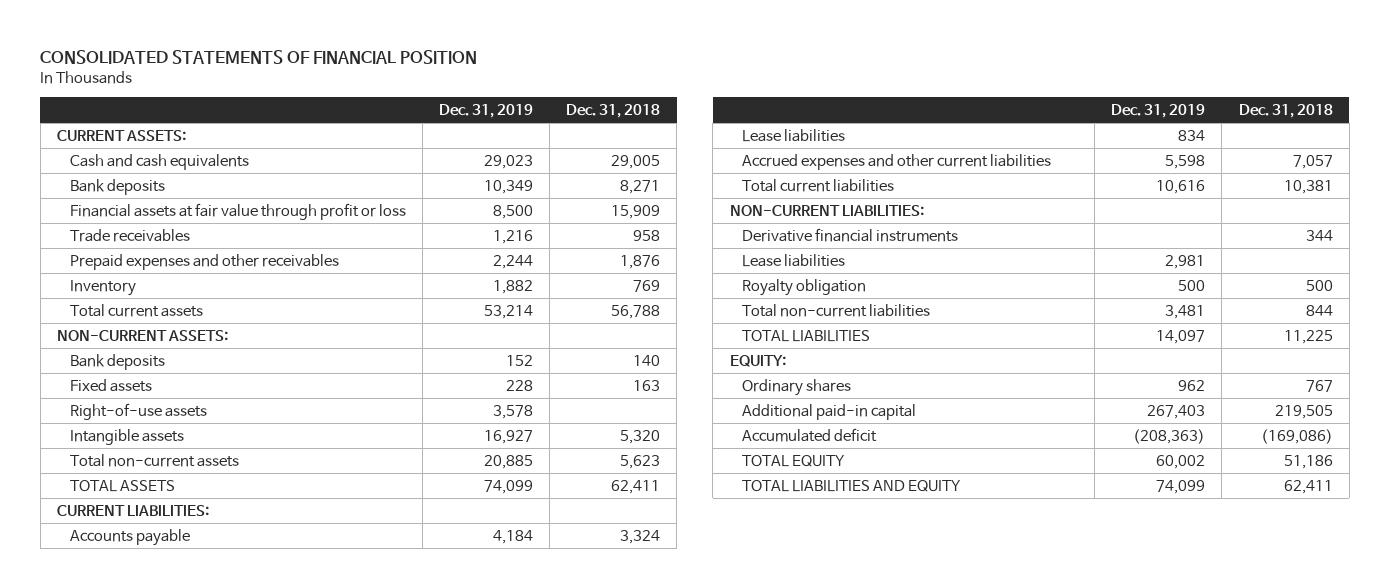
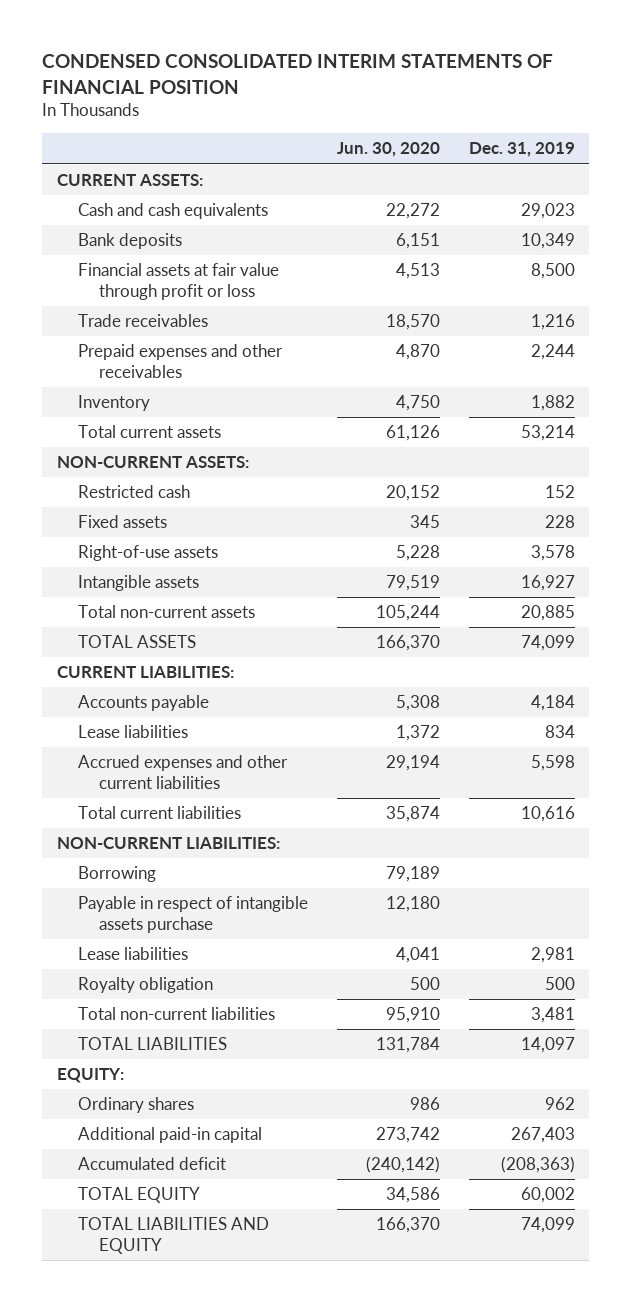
[40,50,478,65] CONSOLIDATED STATEMENTS OF FINANCIAL POSITION -> [42,54,554,94] CONDENSED CONSOLIDATED INTERIM STATEMENTS OF FINANCIAL POSITION
[566,103,661,118] Dec. 31, 2018 -> none
none -> [336,142,440,158] Jun. 30, 2020
[69,353,165,370] Bank deposits -> [77,485,190,499] Restricted cash
[742,227,959,242] Derivative financial instruments -> none
none -> [77,866,156,883] Borrowing
none -> [77,896,308,933] Payable in respect of intangible assets purchase

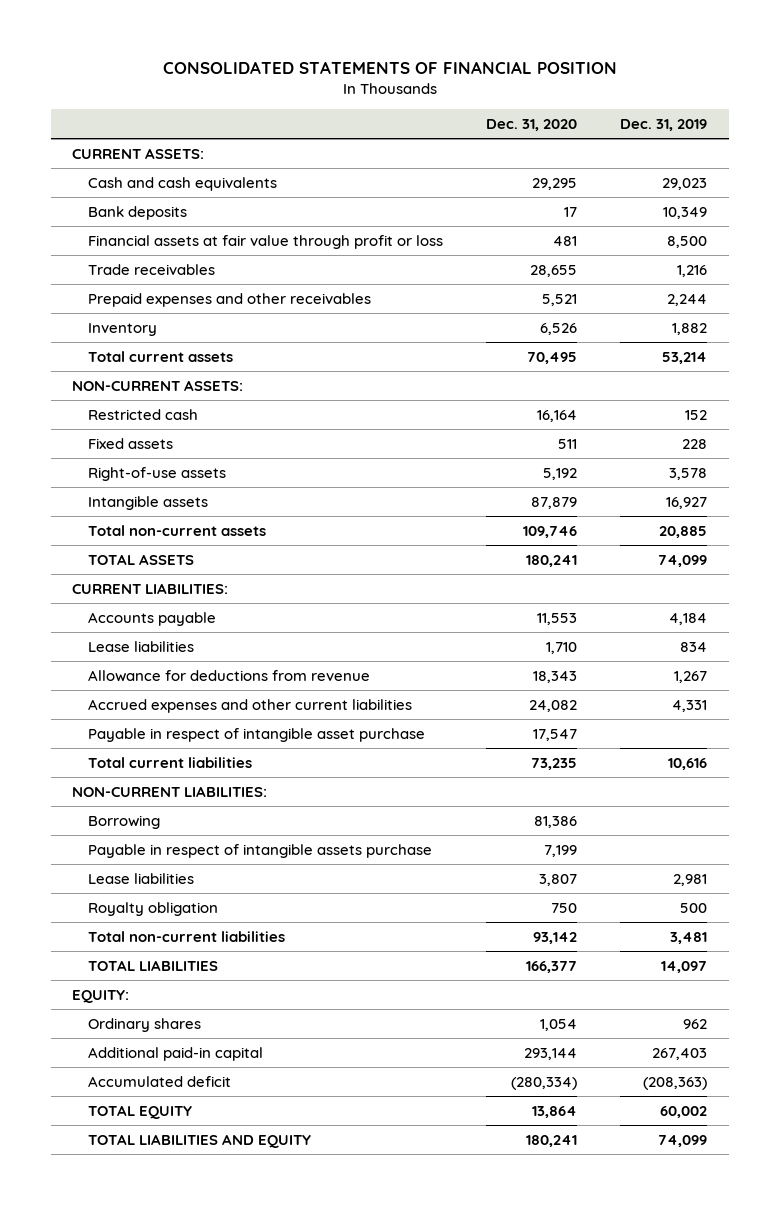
[42,54,554,94] CONDENSED CONSOLIDATED INTERIM STATEMENTS OF FINANCIAL POSITION -> [162,60,617,74] CONSOLIDATED STATEMENTS OF FINANCIAL POSITION
[336,142,440,158] Jun. 30, 2020 -> none
none -> [486,118,578,131] Dec. 31, 2020
none -> [88,669,371,682] Allowance for deductions from revenue
[530,755,575,772] 5,598 -> [672,699,708,712] 4,331
none -> [88,727,426,742] Payable in respect of intangible asset purchase

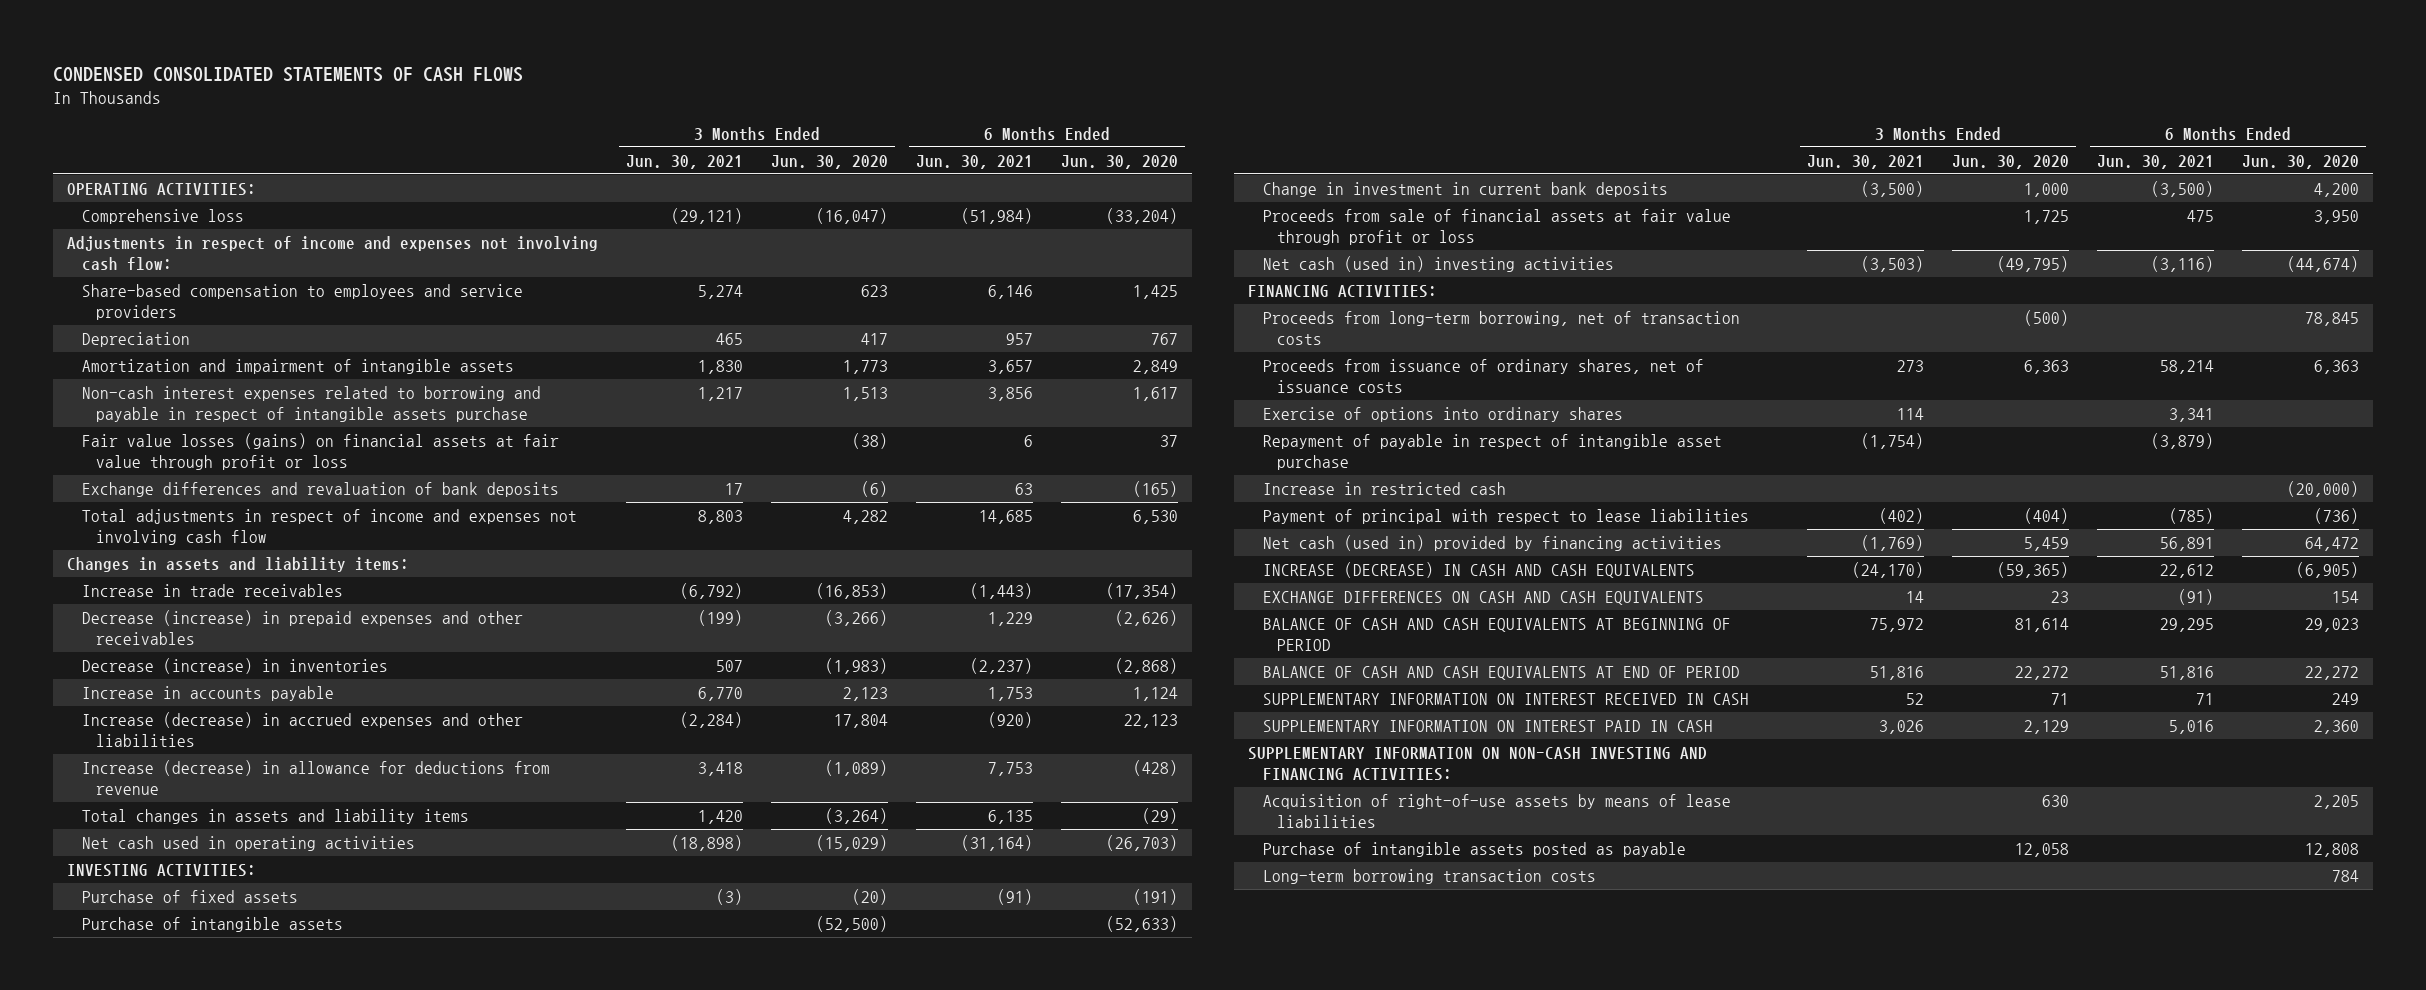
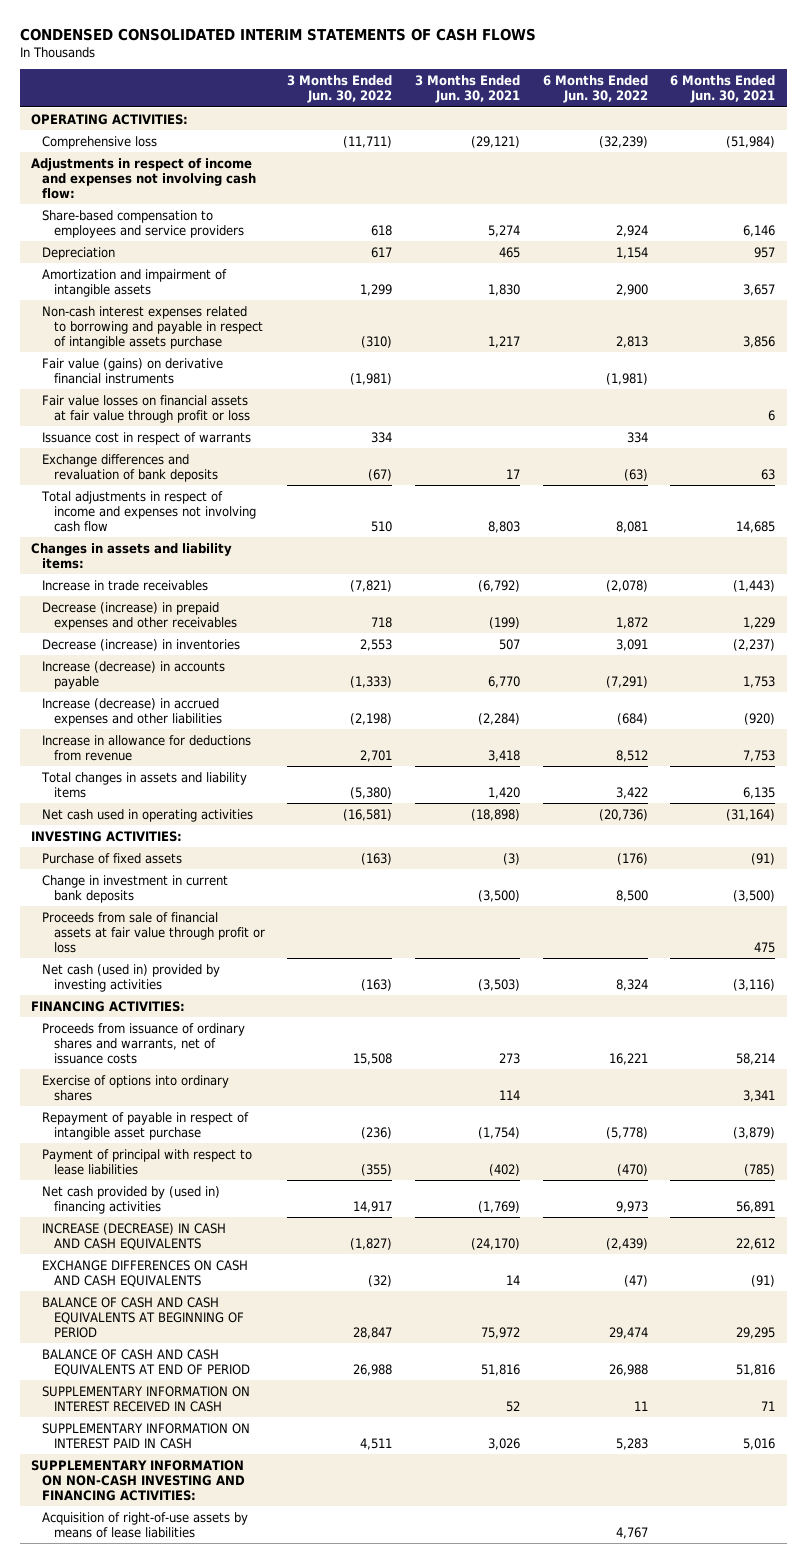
[53,66,524,82] CONDENSED CONSOLIDATED STATEMENTS OF CASH FLOWS -> [19,27,536,41] CONDENSED CONSOLIDATED INTERIM STATEMENTS OF CASH FLOWS
[770,154,888,169] Jun. 30, 2020 -> none
[1060,154,1178,169] Jun. 30, 2020 -> none
none -> [287,75,393,104] 3 Months Ended Jun. 30, 2022
none -> [542,75,648,104] 6 Months Ended Jun. 30, 2022
none -> [42,357,224,384] Fair value (gains) on derivative financial instruments
[81,432,559,470] Fair value losses (gains) on financial assets at fair value through profit or loss -> [42,394,250,423] Fair value losses on financial assets at fair value through profit or loss
none -> [42,431,252,445] Issuance cost in respect of warrants
[81,685,334,701] Increase in accounts payable -> [42,660,226,689] Increase (decrease) in accounts payable
[81,759,550,795] Increase (decrease) in allowance for deductions from revenue -> [42,734,252,761] Increase in allowance for deductions from revenue
[81,916,343,932] Purchase of intangible assets -> none
[1262,255,1614,272] Net cash (used in) investing activities -> [42,963,221,992] Net cash (used in) provided by investing activities
[1262,310,1740,345] Proceeds from long-term borrowing, net of transaction costs -> none
[1262,358,1704,393] Proceeds from issuance of ordinary shares, net of issuance costs -> [42,1022,246,1064] Proceeds from issuance of ordinary shares and warrants, net of issuance costs
[1262,481,1506,495] Increase in restricted cash -> none
[1262,534,1722,551] Net cash (used in) provided by financing activities -> [42,1185,221,1214] Net cash provided by (used in) financing activities
[1262,841,1686,857] Purchase of intangible assets posted as payable -> none
[1262,868,1596,884] Long-term borrowing transaction costs -> none

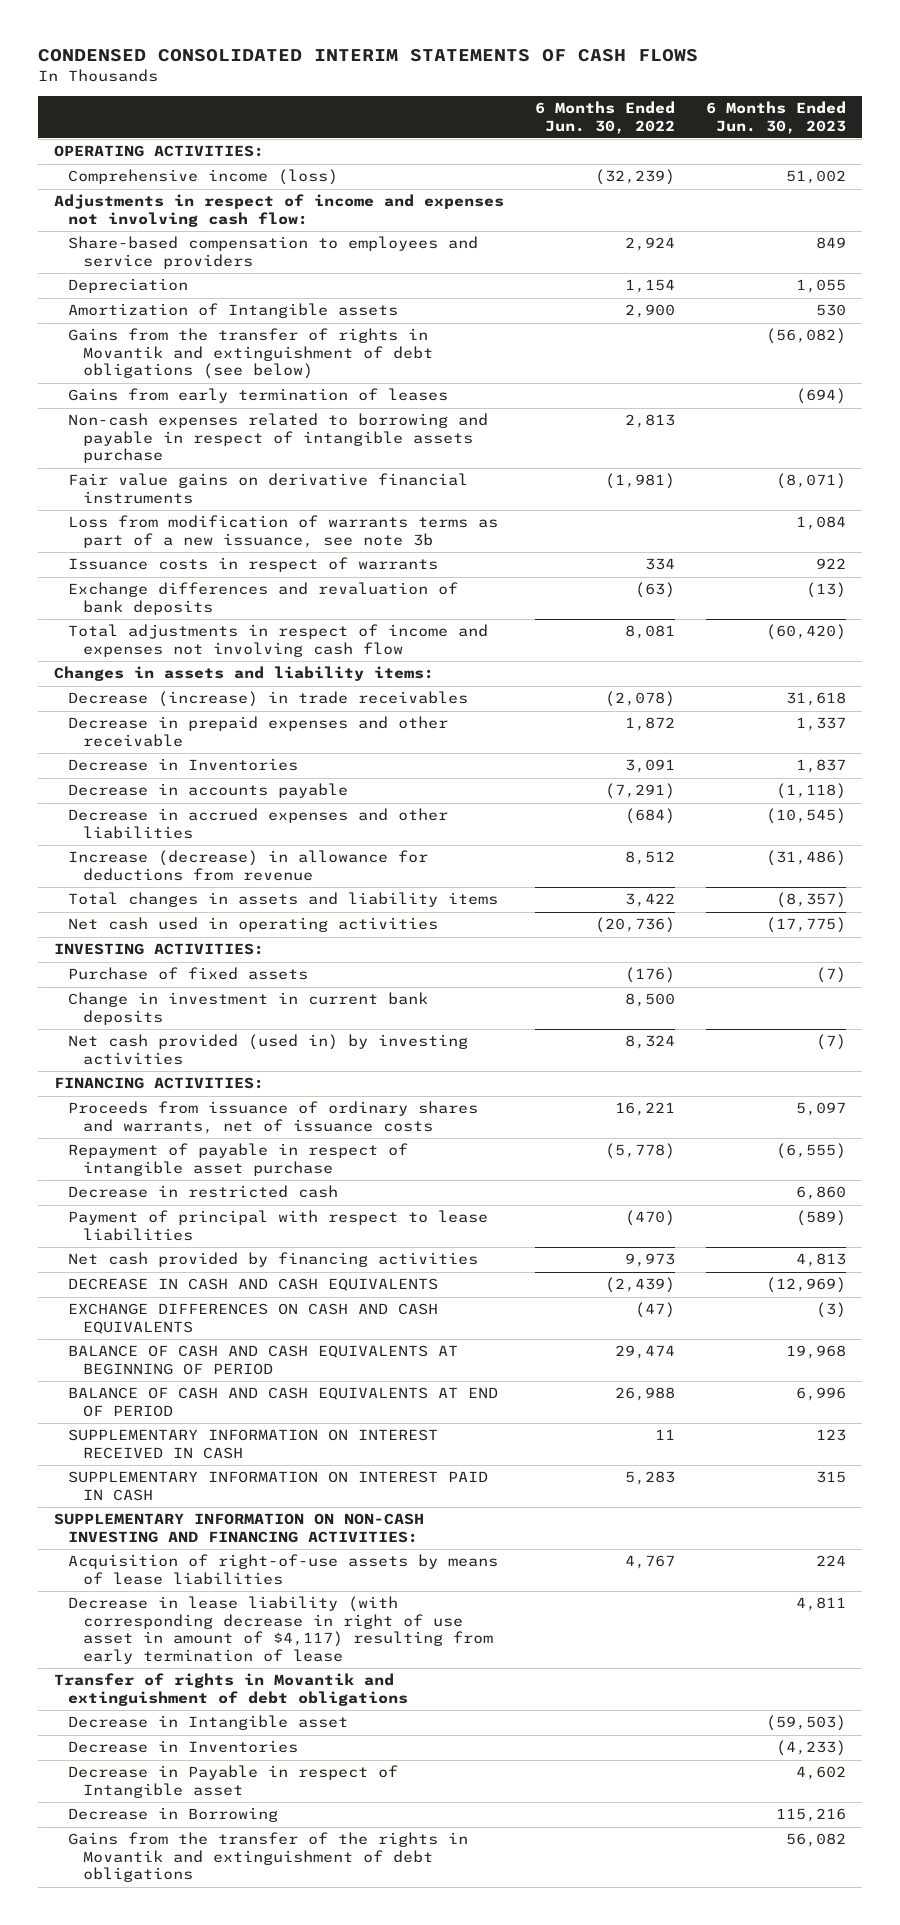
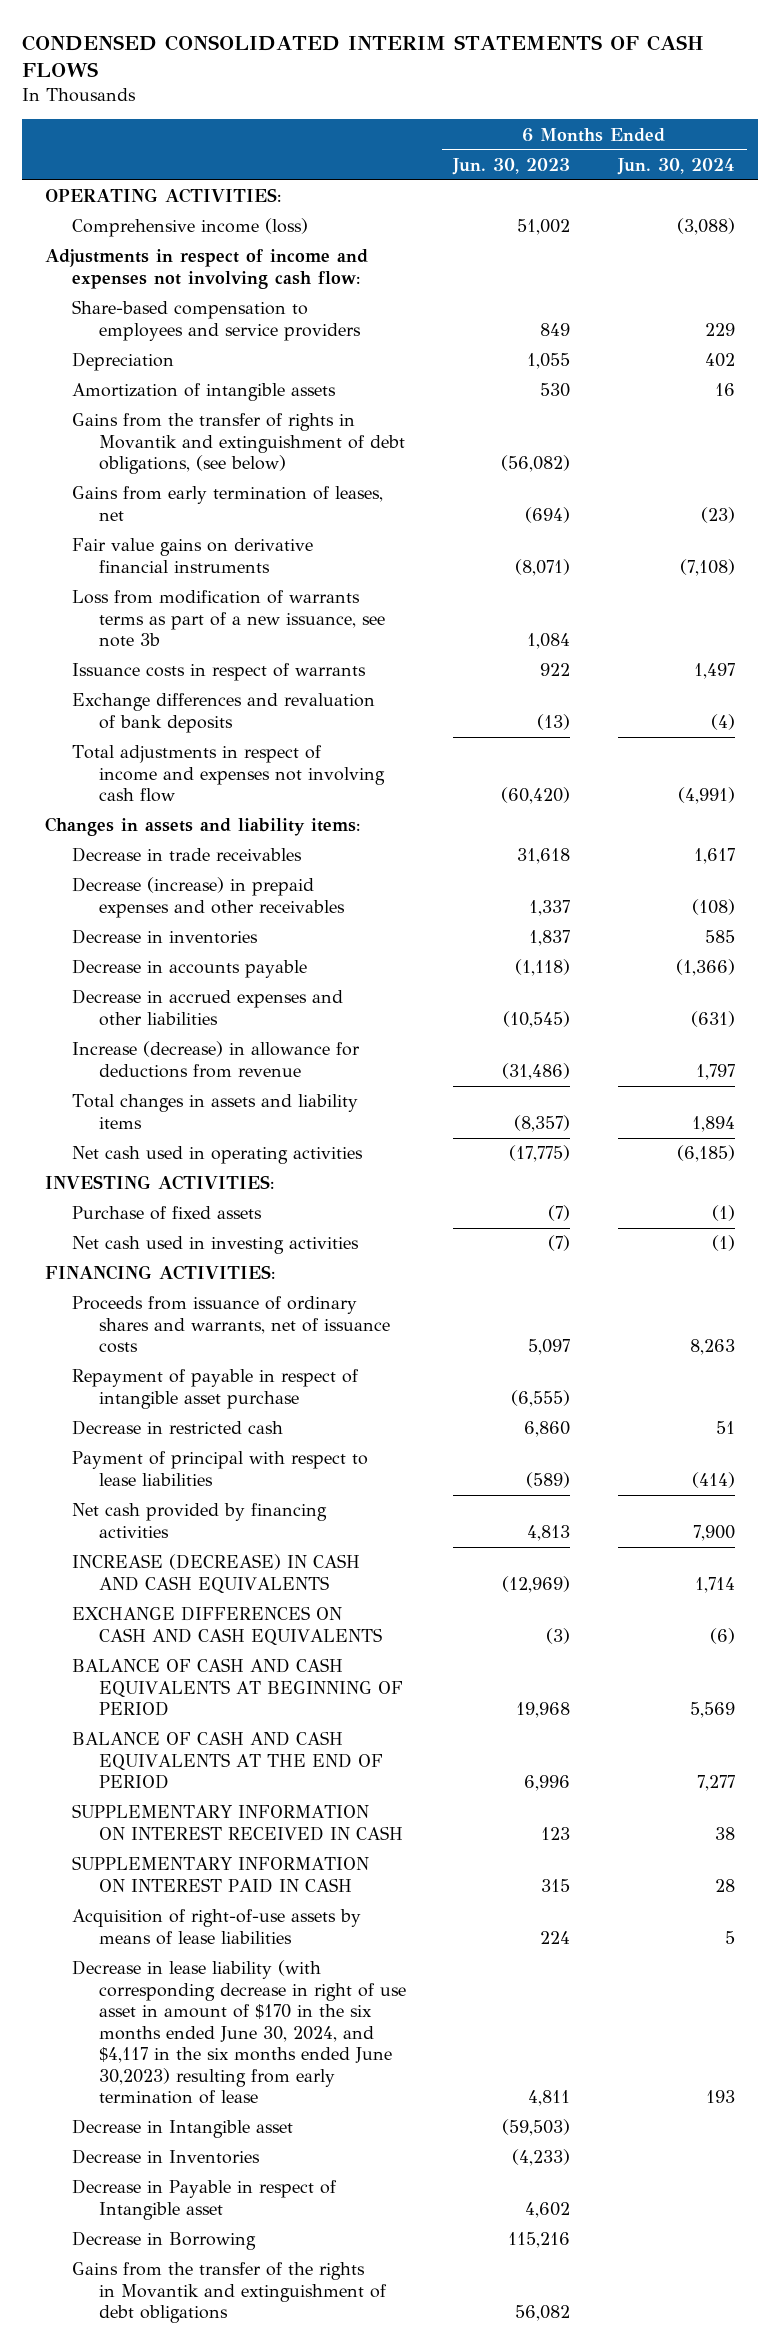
[535,101,676,134] 6 Months Ended Jun. 30, 2022 -> none
none -> [616,157,735,175] Jun. 30, 2024
[68,413,489,464] Non-cash expenses related to borrowing and payable in respect of intangible assets purchase -> none
[68,303,399,319] Amortization of Intangible assets -> [72,383,337,402] Amortization of intangible assets
[68,328,433,380] Gains from the transfer of rights in Movantik and extinguishment of debt obligations (see below) -> [72,413,405,475] Gains from the transfer of rights in Movantik and extinguishment of debt obligations, (see below)
[68,388,449,404] Gains from early termination of leases -> [72,486,384,521] Gains from early termination of leases, net
[68,691,469,708] Decrease (increase) in trade receivables -> [72,847,303,863] Decrease in trade receivables
[68,716,449,747] Decrease in prepaid expenses and other receivable -> [72,877,345,918] Decrease (increase) in prepaid expenses and other receivables
[68,758,299,772] Decrease in Inventories -> [72,929,259,945] Decrease in inventories
[68,992,429,1025] Change in investment in current bank deposits -> none
[68,1034,469,1065] Net cash provided (used in) by investing activities -> [72,1236,360,1255] Net cash used in investing activities
[68,1278,439,1292] DECREASE IN CASH AND CASH EQUIVALENTS -> [72,1554,361,1594] INCREASE (DECREASE) IN CASH AND CASH EQUIVALENTS
[68,1387,499,1417] BALANCE OF CASH AND CASH EQUIVALENTS AT END OF PERIOD -> [72,1731,383,1790] BALANCE OF CASH AND CASH EQUIVALENTS AT THE END OF PERIOD
[53,1513,424,1543] SUPPLEMENTARY INFORMATION ON NON-CASH INVESTING AND FINANCING ACTIVITIES: -> none
[53,1673,409,1706] Transfer of rights in Movantik and extinguishment of debt obligations -> none
[68,1596,493,1664] Decrease in lease liability (with corresponding decrease in right of use asset in amount of $4,117) resulting from early termination of lease -> [72,1960,406,2104] Decrease in lease liability (with corresponding decrease in right of use asset in amount of $170 in the six months ended June 30, 2024, and $4,117 in the six months ended June 30,2023) resulting from early termination of lease

